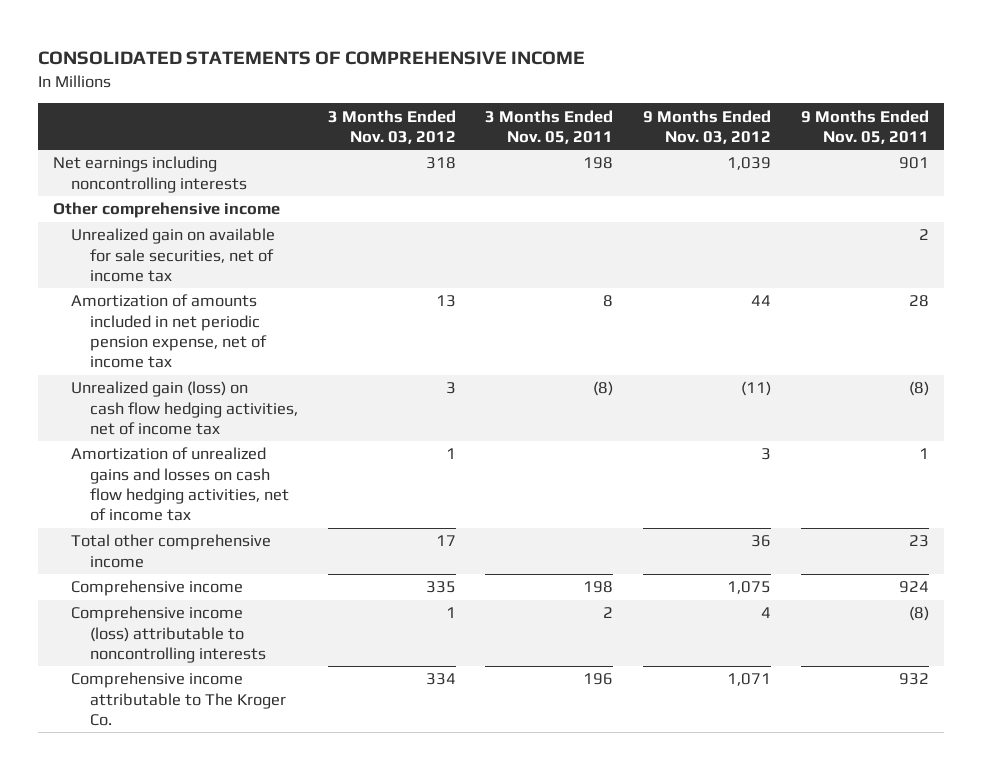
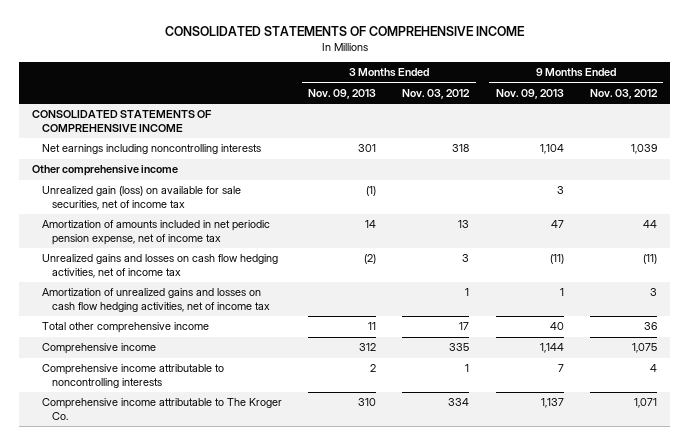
[485,109,614,144] 3 Months Ended Nov. 05, 2011 -> none
[801,109,930,144] 9 Months Ended Nov. 05, 2011 -> none
none -> [308,88,377,99] Nov. 09, 2013
none -> [495,88,564,99] Nov. 09, 2013
none -> [32,110,213,132] CONSOLIDATED STATEMENTS OF COMPREHENSIVE INCOME
[71,228,276,282] Unrealized gain on available for sale securities, net of income tax -> [42,186,242,210] Unrealized gain (loss) on available for sale securities, net of income tax
[71,381,298,435] Unrealized gain (loss) on cash flow hedging activities, net of income tax -> [42,254,279,278] Unrealized gains and losses on cash flow hedging activities, net of income tax
[71,606,266,663] Comprehensive income (loss) attributable to noncontrolling interests -> [42,364,225,388] Comprehensive income attributable to noncontrolling interests

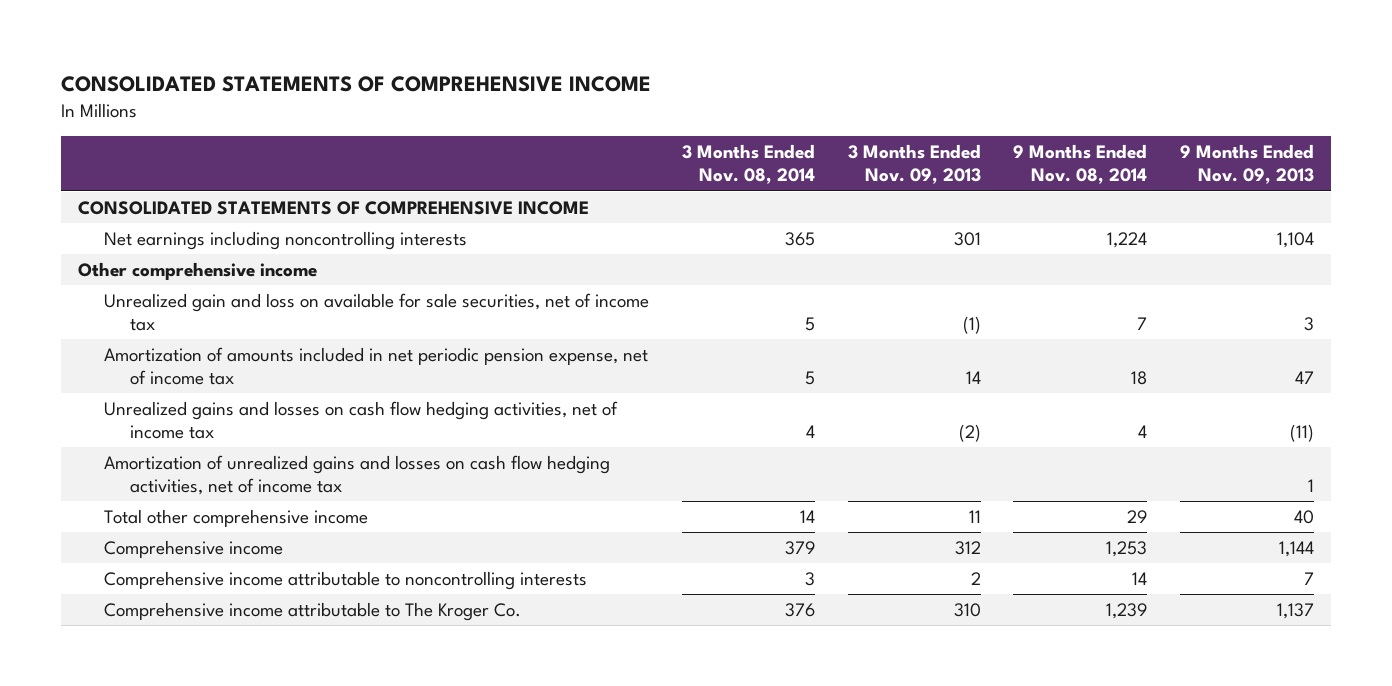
[402,88,471,99] Nov. 03, 2012 -> none
[589,88,658,99] Nov. 03, 2012 -> none
none -> [681,143,815,185] 3 Months Ended Nov. 08, 2014
none -> [1013,143,1148,185] 9 Months Ended Nov. 08, 2014
[42,186,242,210] Unrealized gain (loss) on available for sale securities, net of income tax -> [103,292,649,332] Unrealized gain and loss on available for sale securities, net of income tax

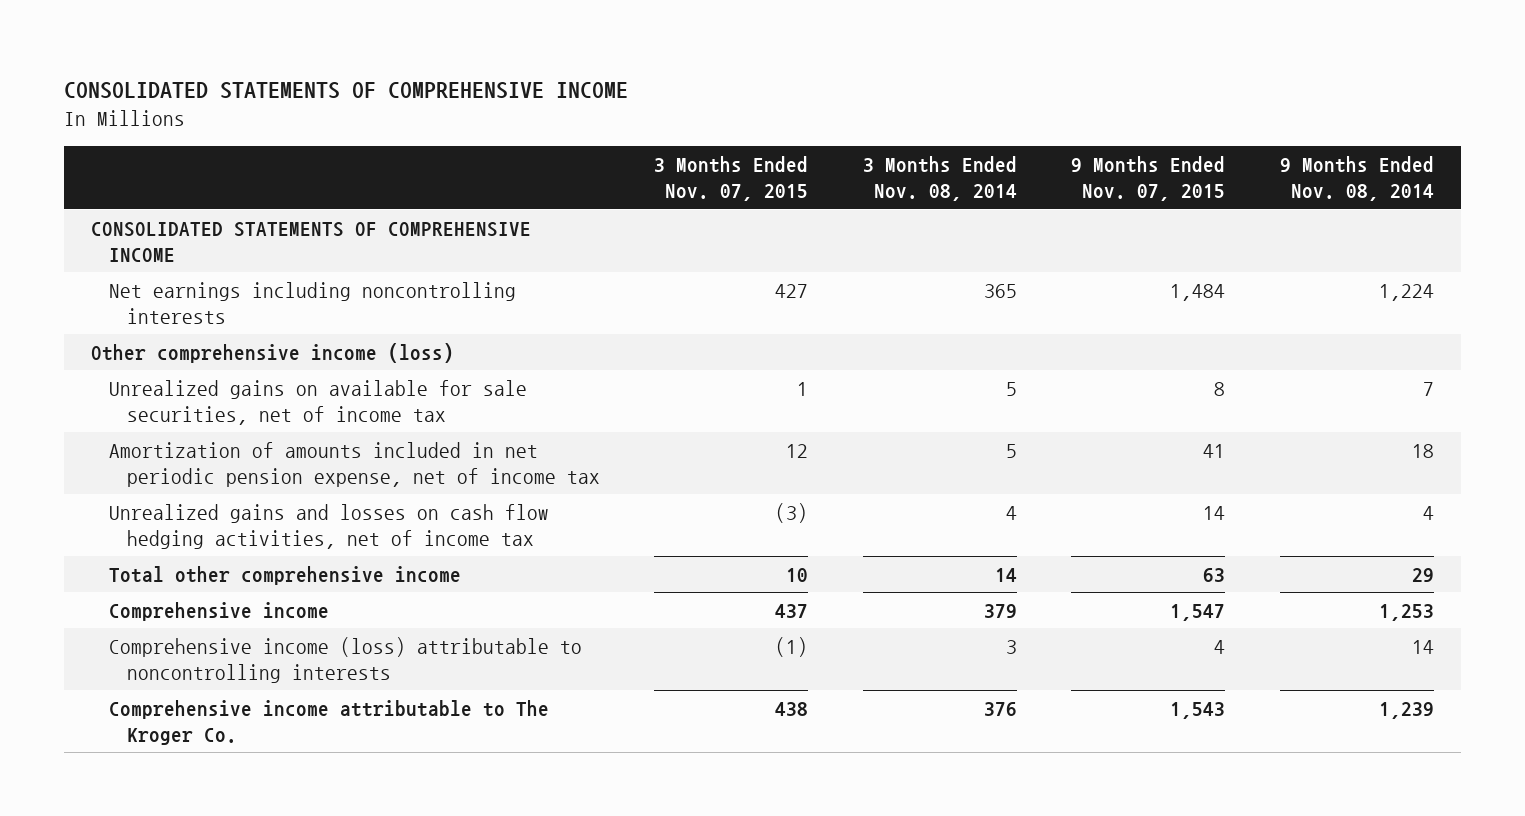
[847,143,981,185] 3 Months Ended Nov. 09, 2013 -> none
[1180,143,1315,185] 9 Months Ended Nov. 09, 2013 -> none
none -> [654,155,809,202] 3 Months Ended Nov. 07, 2015
none -> [1071,155,1226,202] 9 Months Ended Nov. 07, 2015
[77,261,317,280] Other comprehensive income -> [91,342,455,363] Other comprehensive income (loss)
[103,292,649,332] Unrealized gain and loss on available for sale securities, net of income tax -> [108,379,527,426] Unrealized gains on available for sale securities, net of income tax
[103,454,610,496] Amortization of unrealized gains and losses on cash flow hedging activities, net of income tax -> none
[103,570,587,590] Comprehensive income attributable to noncontrolling interests -> [108,636,582,684] Comprehensive income (loss) attributable to noncontrolling interests

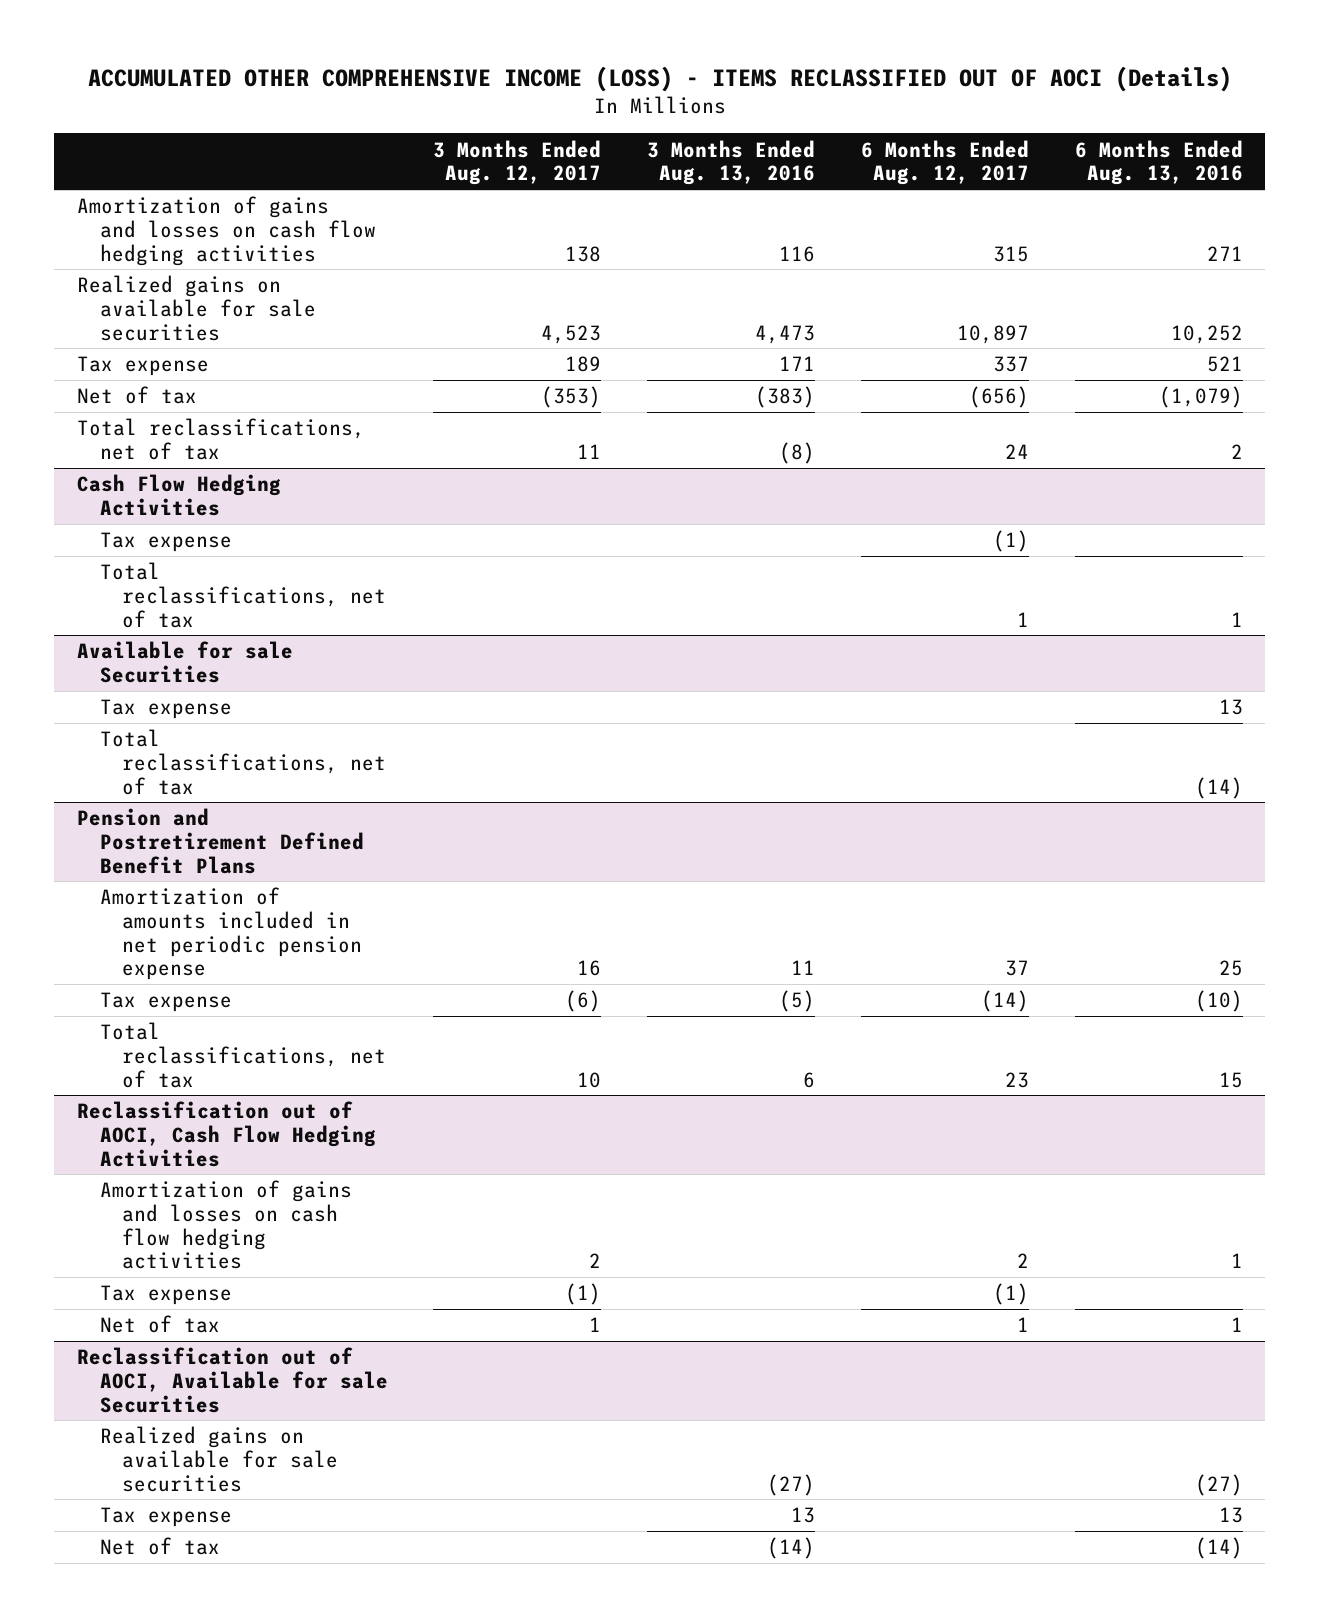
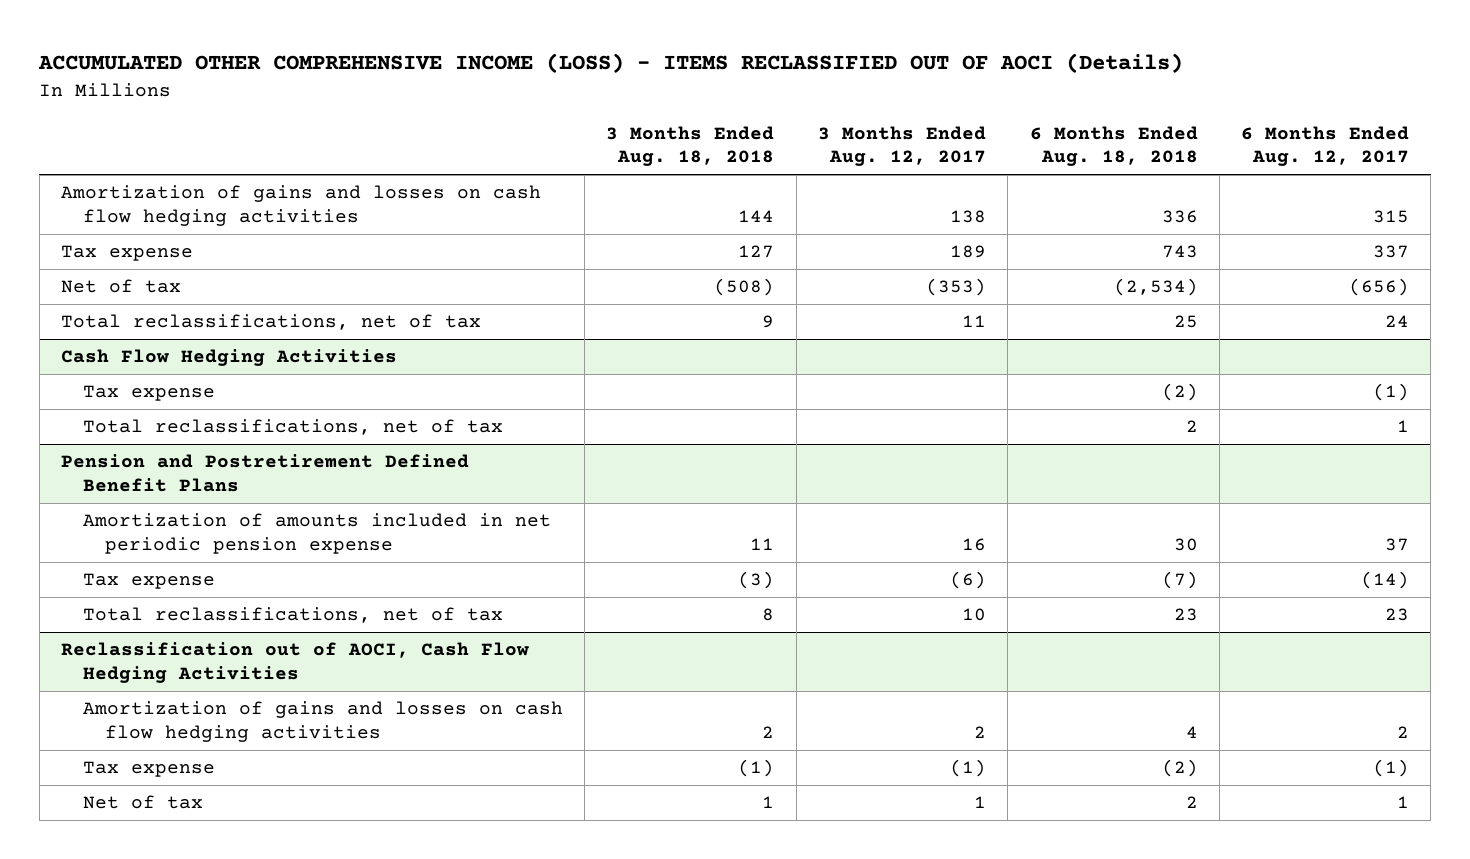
[647,139,816,186] 3 Months Ended Aug. 13, 2016 -> none
[1074,139,1243,186] 6 Months Ended Aug. 13, 2016 -> none
none -> [606,125,775,167] 3 Months Ended Aug. 18, 2018
none -> [1029,125,1198,167] 6 Months Ended Aug. 18, 2018
[76,275,316,341] Realized gains on available for sale securities -> none
[76,641,293,683] Available for sale Securities -> none
[99,699,232,720] Tax expense -> none
[99,729,387,795] Total reclassifications, net of tax -> none
[76,1347,388,1413] Reclassification out of AOCI, Available for sale Securities -> none
[99,1426,339,1492] Realized gains on available for sale securities -> none
[99,1507,232,1528] Tax expense -> none
[99,1537,220,1556] Net of tax -> none

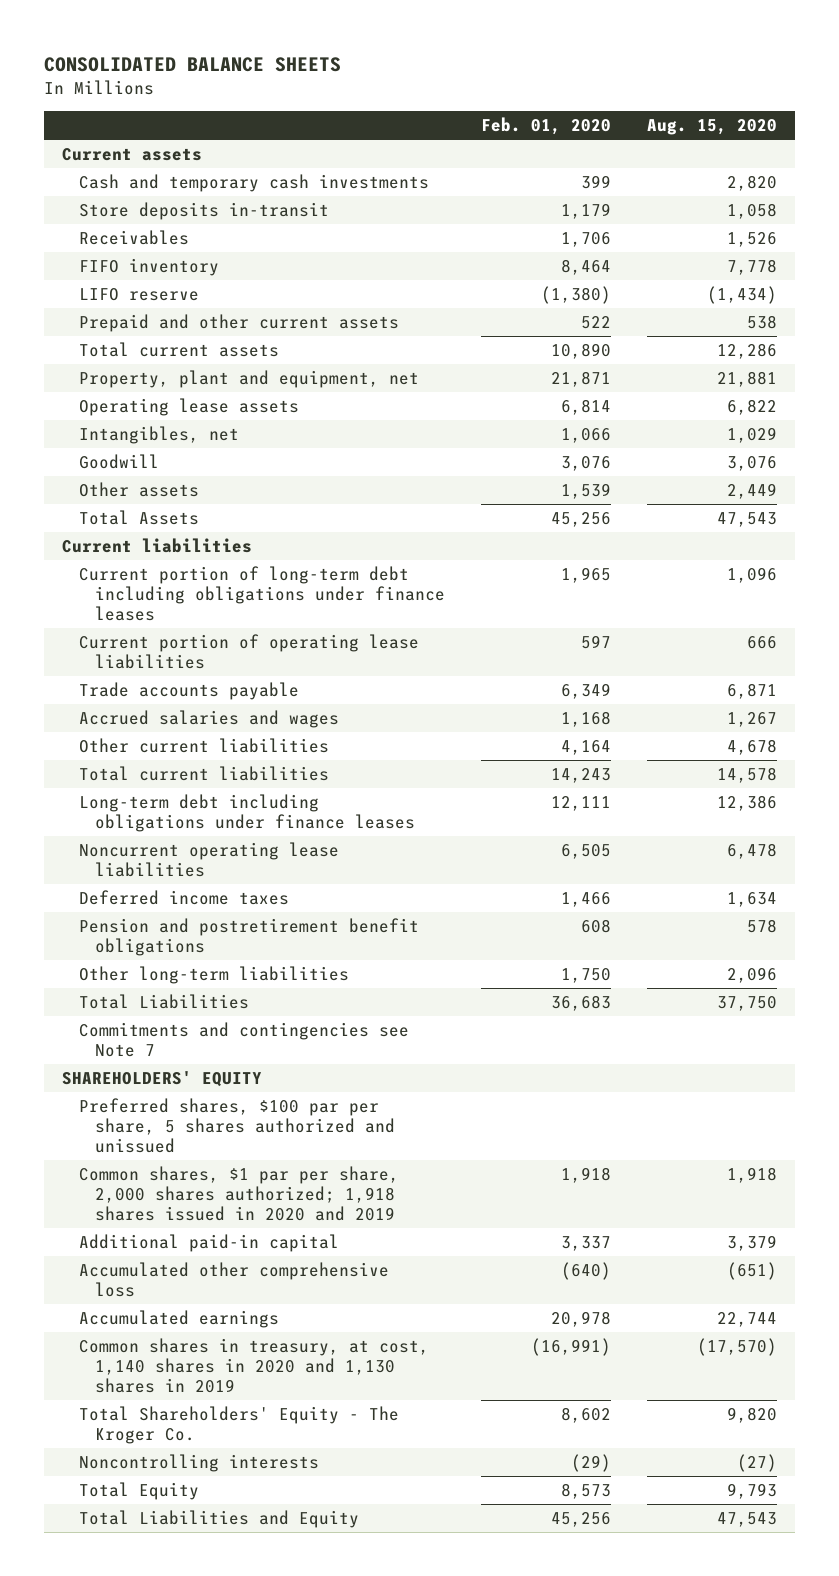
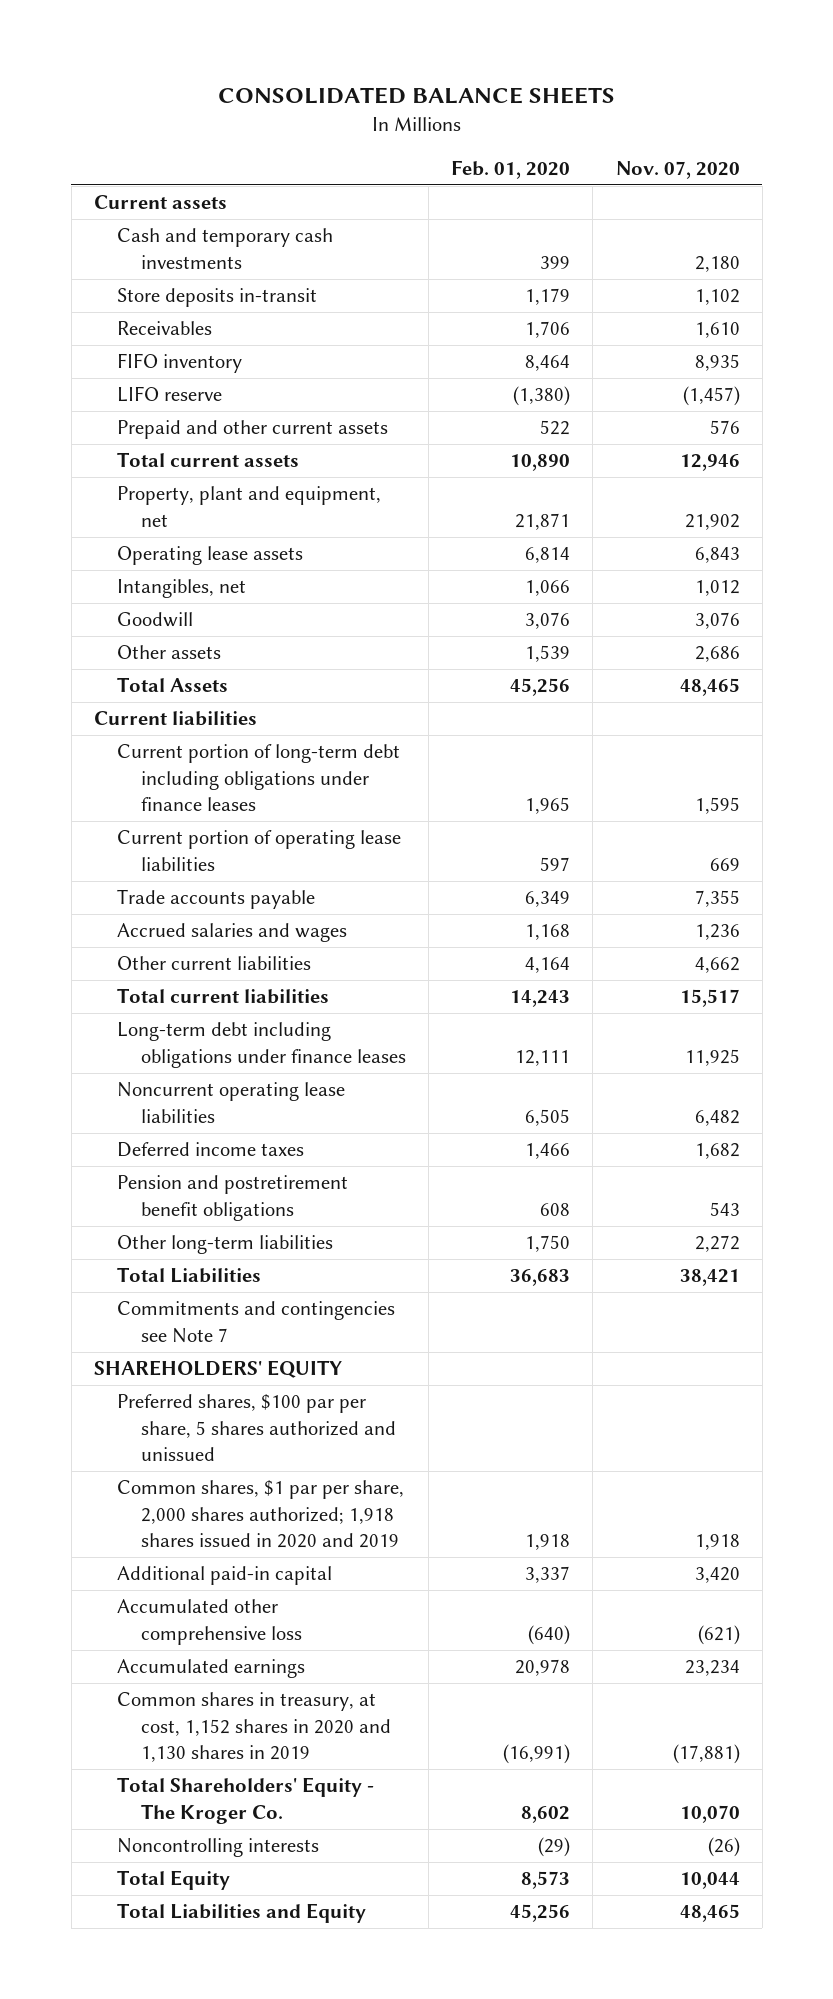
[647,119,778,136] Aug. 15, 2020 -> none
none -> [615,160,740,179] Nov. 07, 2020
[78,1338,429,1393] Common shares in treasury, at cost, 1,140 shares in 2020 and 1,130 shares in 2019 -> [117,1692,392,1763] Common shares in treasury, at cost, 1,152 shares in 2020 and 1,130 shares in 2019

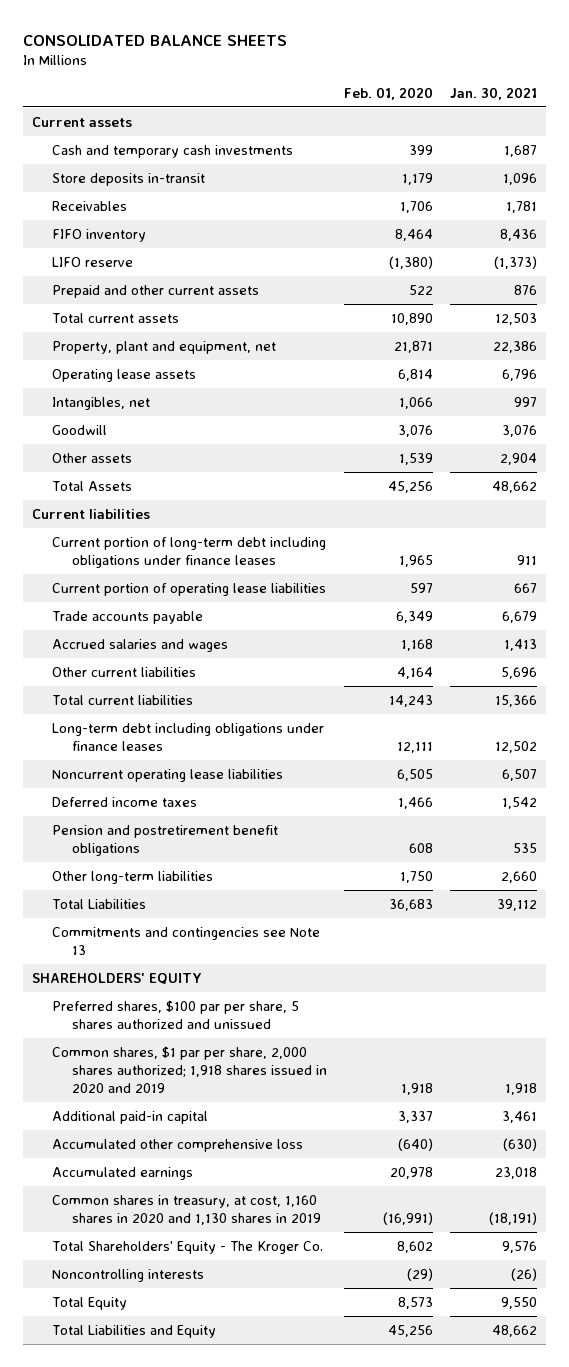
[615,160,740,179] Nov. 07, 2020 -> none
none -> [450,86,538,100] Jan. 30, 2021
[117,1301,396,1343] Commitments and contingencies see Note 7 -> [52,926,321,955] Commitments and contingencies see Note 13
[117,1692,392,1763] Common shares in treasury, at cost, 1,152 shares in 2020 and 1,130 shares in 2019 -> [52,1194,322,1225] Common shares in treasury, at cost, 1,160 shares in 2020 and 1,130 shares in 2019

